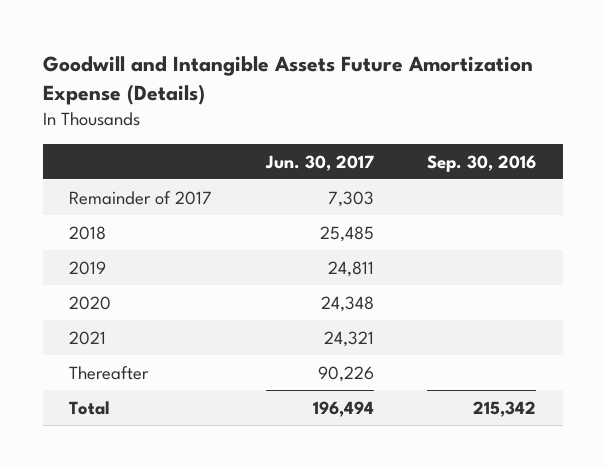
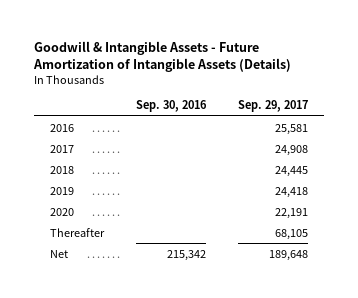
[42,56,533,106] Goodwill and Intangible Assets Future Amortization Expense (Details) -> [33,40,292,72] Goodwill & Intangible Assets - Future Amortization of Intangible Assets (Details)
[264,154,374,171] Jun. 30, 2017 -> none
none -> [238,100,309,113] Sep. 29, 2017
[69,190,213,205] Remainder of 2017 -> [50,123,75,132] 2016
none -> [50,144,75,153] 2017
[69,330,107,345] 2021 -> none
[69,400,111,415] Total -> [50,249,69,258] Net

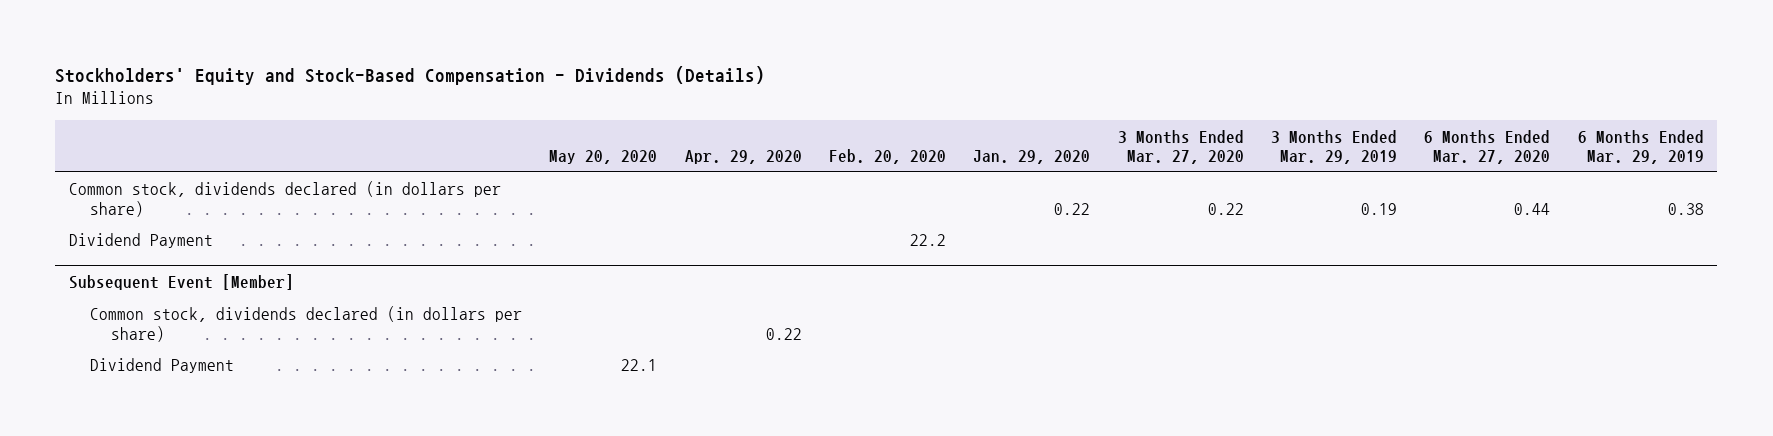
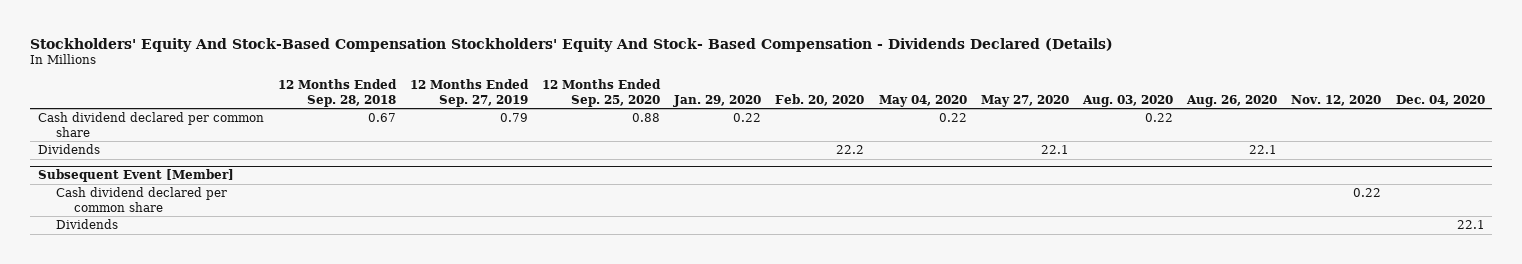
[55,65,766,85] Stockholders' Equity and Stock-Based Compensation - Dividends (Details) -> [30,37,1114,52] Stockholders' Equity And Stock-Based Compensation Stockholders' Equity And Stock- Based Compensation - Dividends Declared (Details)
[549,149,658,164] May 20, 2020 -> none
[684,149,802,164] Apr. 29, 2020 -> none
[1117,129,1244,164] 3 Months Ended Mar. 27, 2020 -> none
[1271,129,1398,164] 3 Months Ended Mar. 29, 2019 -> none
[1424,129,1551,164] 6 Months Ended Mar. 27, 2020 -> none
[1577,129,1704,164] 6 Months Ended Mar. 29, 2019 -> none
none -> [277,79,397,107] 12 Months Ended Sep. 28, 2018
none -> [409,79,529,107] 12 Months Ended Sep. 27, 2019
none -> [542,79,662,107] 12 Months Ended Sep. 25, 2020
none -> [878,94,967,107] May 04, 2020
none -> [980,94,1069,107] May 27, 2020
none -> [1082,94,1174,107] Aug. 03, 2020
none -> [1186,94,1278,107] Aug. 26, 2020
none -> [1291,94,1382,106] Nov. 12, 2020
none -> [1395,94,1485,106] Dec. 04, 2020
[68,181,501,217] Common stock, dividends declared (in dollars per share) -> [37,112,264,137] Cash dividend declared per common share
[68,233,213,249] Dividend Payment -> [37,144,100,155] Dividends
[89,306,522,342] Common stock, dividends declared (in dollars per share) -> [55,187,227,212] Cash dividend declared per common share
[89,358,234,374] Dividend Payment -> [55,219,118,230] Dividends

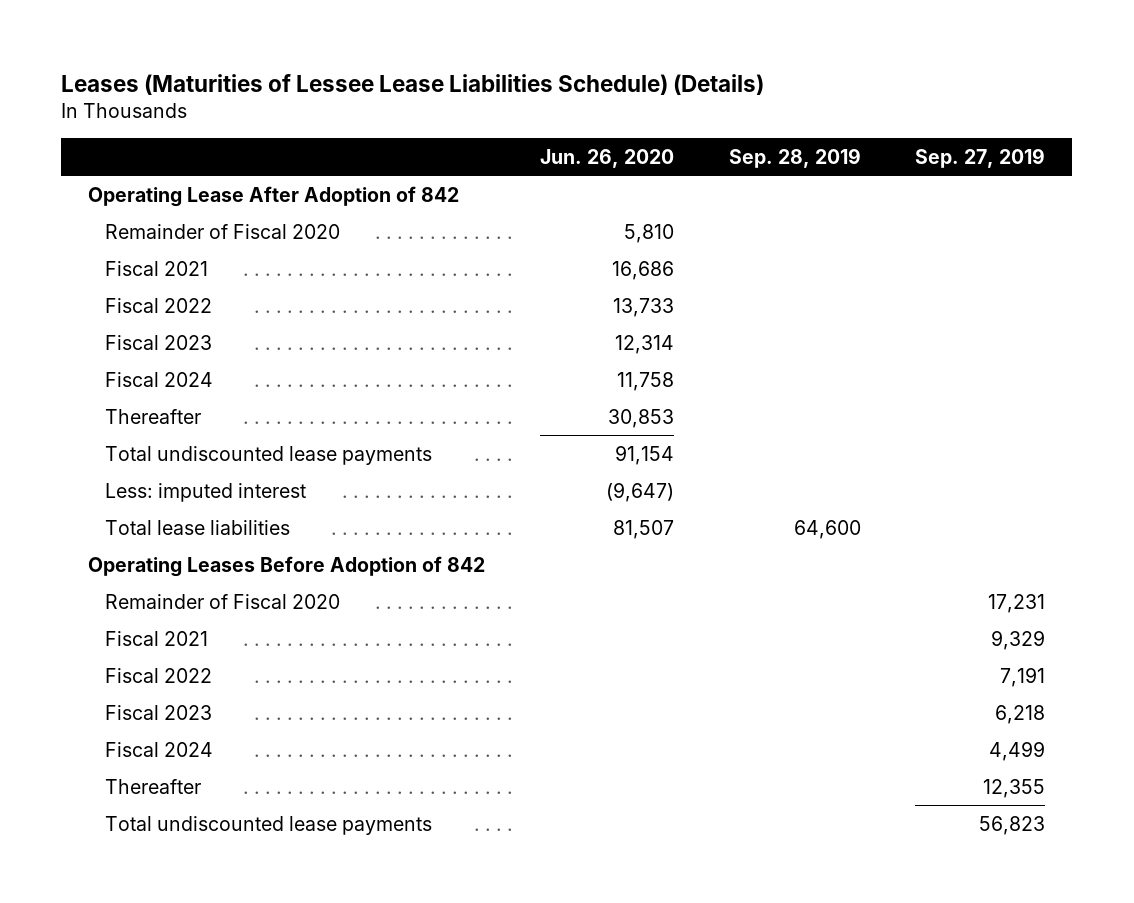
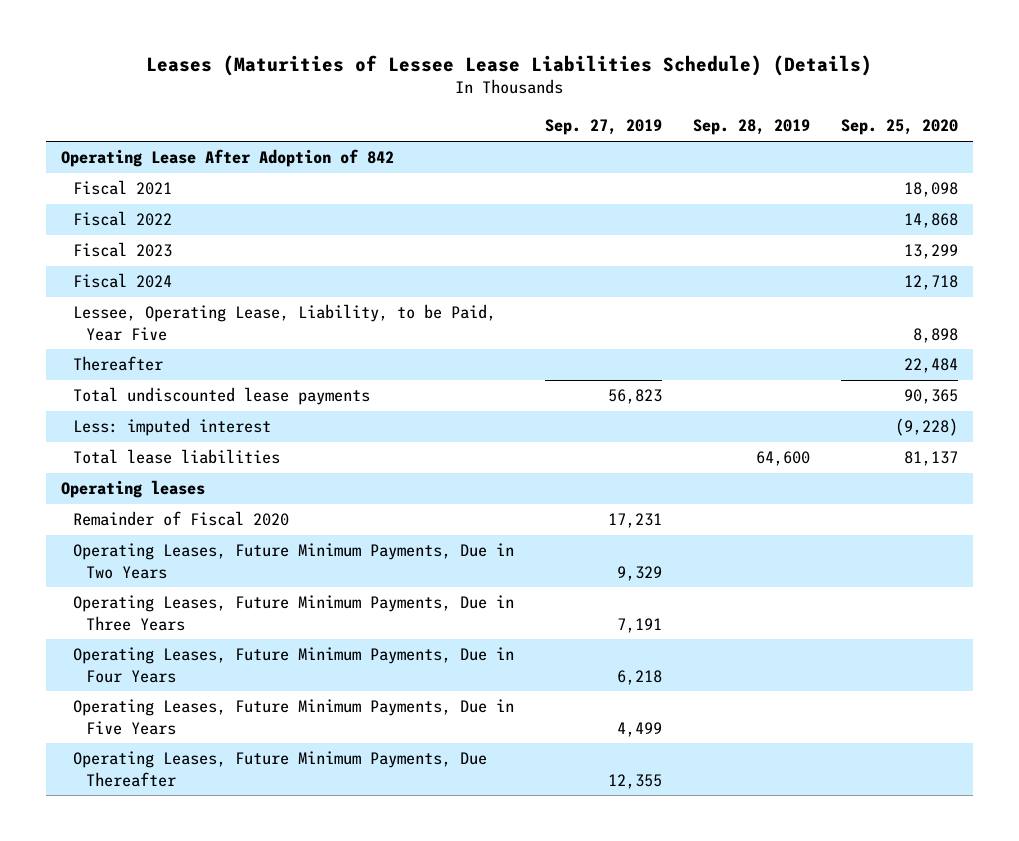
[539,148,674,168] Jun. 26, 2020 -> none
none -> [840,119,958,136] Sep. 25, 2020
[104,223,340,239] Remainder of Fiscal 2020 -> none
none -> [73,304,497,341] Lessee, Operating Lease, Liability, to be Paid, Year Five
[104,445,432,465] Total undiscounted lease payments -> none
[104,815,432,835] Total undiscounted lease payments -> [73,387,371,406] Total undiscounted lease payments
[88,555,486,577] Operating Leases Before Adoption of 842 -> [60,480,205,499] Operating leases
[104,630,208,646] Fiscal 2021 -> [73,543,515,579] Operating Leases, Future Minimum Payments, Due in Two Years
[104,667,212,683] Fiscal 2022 -> [73,595,515,631] Operating Leases, Future Minimum Payments, Due in Three Years
[104,704,212,720] Fiscal 2023 -> [73,647,515,683] Operating Leases, Future Minimum Payments, Due in Four Years
[104,741,213,757] Fiscal 2024 -> [73,699,515,735] Operating Leases, Future Minimum Payments, Due in Five Years
[104,778,201,794] Thereafter -> [73,751,488,787] Operating Leases, Future Minimum Payments, Due Thereafter

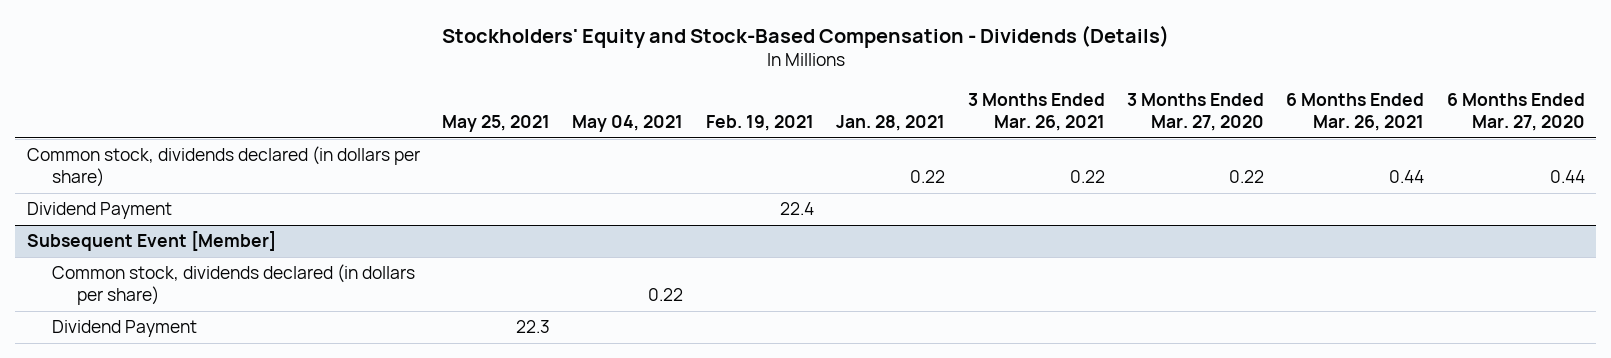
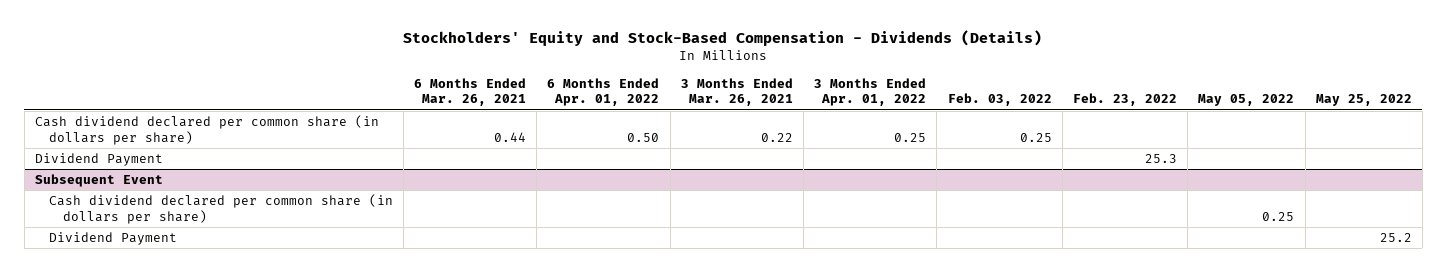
[442,115,551,133] May 25, 2021 -> none
[572,115,684,133] May 04, 2021 -> none
[705,115,814,132] Feb. 19, 2021 -> none
[836,115,946,132] Jan. 28, 2021 -> none
[1126,93,1264,132] 3 Months Ended Mar. 27, 2020 -> none
[1446,93,1585,132] 6 Months Ended Mar. 27, 2020 -> none
none -> [547,77,660,107] 6 Months Ended Apr. 01, 2022
none -> [814,77,927,107] 3 Months Ended Apr. 01, 2022
none -> [947,93,1052,107] Feb. 03, 2022
none -> [1073,93,1178,107] Feb. 23, 2022
none -> [1198,94,1295,107] May 05, 2022
none -> [1315,94,1412,107] May 25, 2022
[26,146,420,188] Common stock, dividends declared (in dollars per share) -> [34,114,379,145] Cash dividend declared per common share (in dollars per share)
[26,231,276,252] Subsequent Event [Member] -> [34,173,163,187] Subsequent Event
[51,264,415,306] Common stock, dividends declared (in dollars per share) -> [48,193,393,224] Cash dividend declared per common share (in dollars per share)

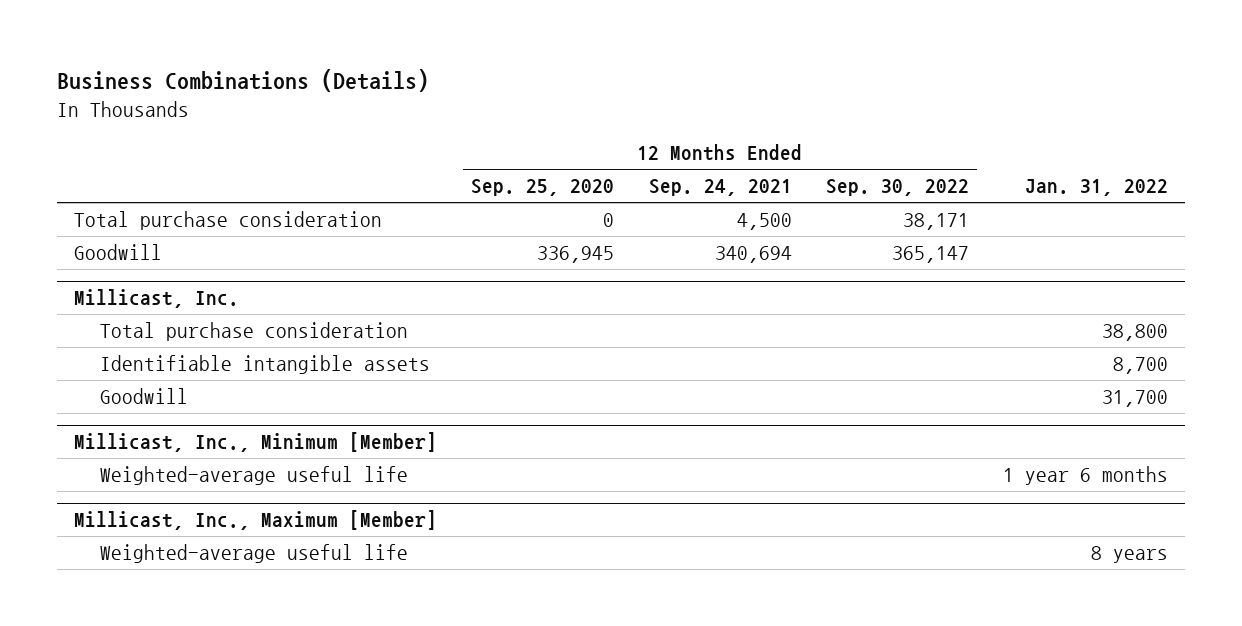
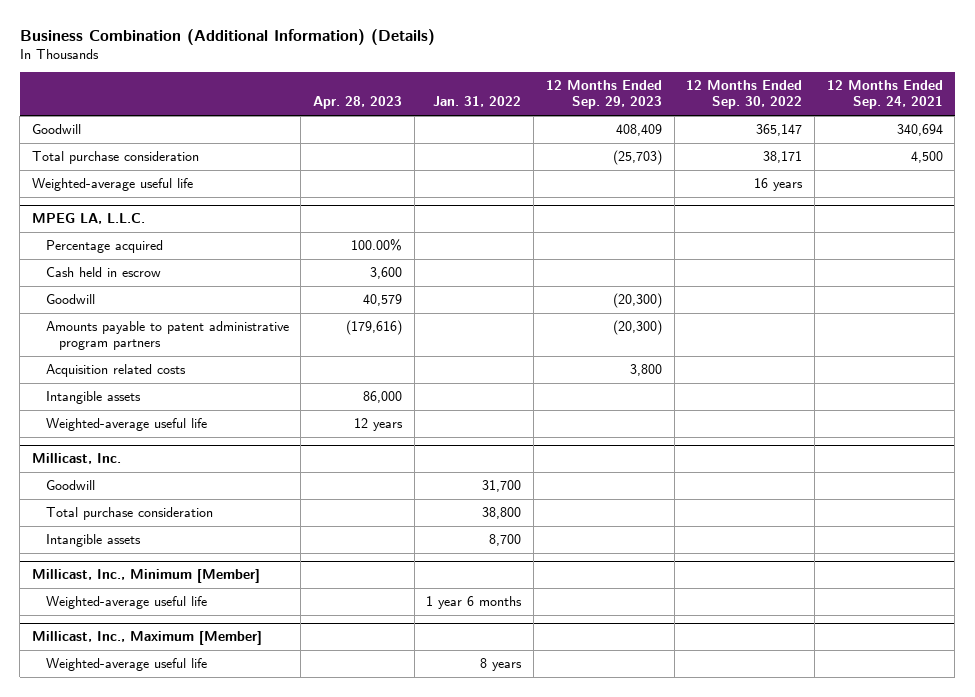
[56,69,429,93] Business Combinations (Details) -> [19,28,435,45] Business Combination (Additional Information) (Details)
[471,179,615,197] Sep. 25, 2020 -> none
none -> [312,96,402,110] Apr. 28, 2023
none -> [545,80,662,110] 12 Months Ended Sep. 29, 2023
[73,211,382,231] Total purchase consideration -> [32,151,200,165] Total purchase consideration
none -> [32,178,194,192] Weighted-average useful life
none -> [32,213,146,225] MPEG LA, L.L.C.
none -> [45,240,163,254] Percentage acquired
none -> [45,267,161,278] Cash held in escrow
none -> [45,294,95,305] Goodwill
none -> [45,321,289,351] Amounts payable to patent administrative program partners
none -> [45,364,186,378] Acquisition related costs
none -> [45,391,141,405] Intangible assets
none -> [45,418,207,432] Weighted-average useful life
[99,355,430,375] Identifiable intangible assets -> none
[99,322,408,342] Total purchase consideration -> [45,507,213,521] Total purchase consideration
none -> [45,534,141,548] Intangible assets

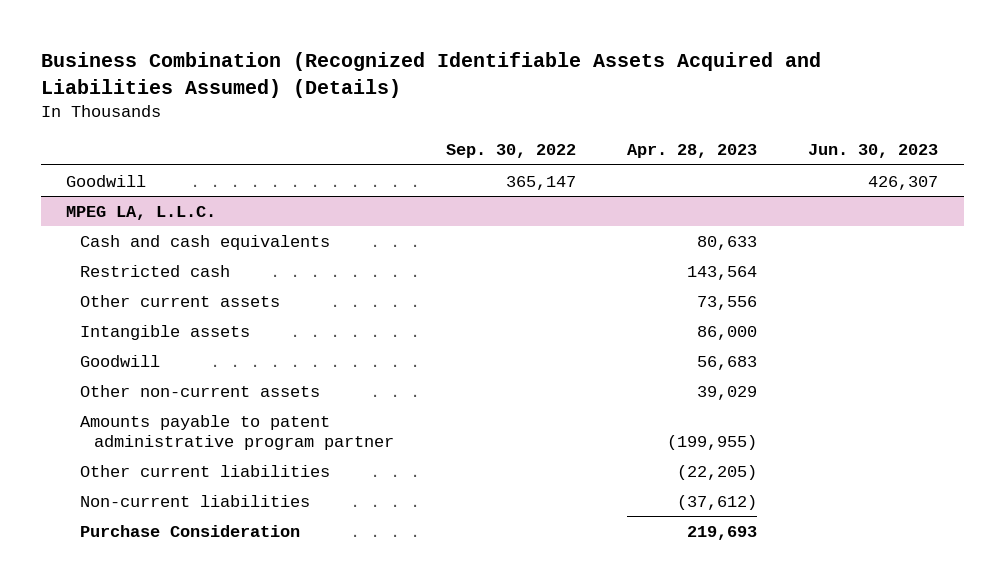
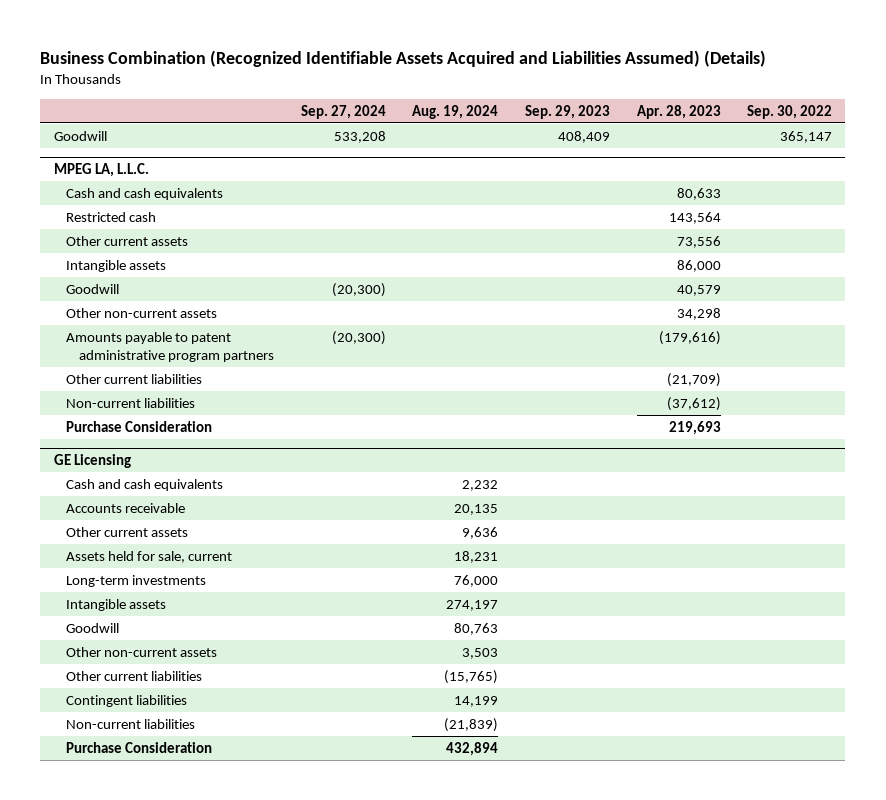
[808,144,939,159] Jun. 30, 2023 -> none
none -> [300,105,386,120] Sep. 27, 2024
none -> [412,105,499,120] Aug. 19, 2024
none -> [524,105,610,120] Sep. 29, 2023
[696,355,757,370] 56,683 -> [676,284,721,296] 40,579
[696,385,757,400] 39,029 -> [676,307,721,320] 34,298
[80,414,395,450] Amounts payable to patent administrative program partner -> [66,331,275,362] Amounts payable to patent administrative program partners
[666,434,757,450] (199,955) -> [658,330,721,345] (179,616)
[676,464,757,480] (22,205) -> [666,372,721,387] (21,709)
none -> [53,453,131,468] GE Licensing
none -> [66,478,224,491] Cash and cash equivalents
none -> [66,502,186,513] Accounts receivable
none -> [66,526,189,537] Other current assets
none -> [66,550,233,563] Assets held for sale, current
none -> [66,574,207,587] Long-term investments
none -> [66,598,167,611] Intangible assets
none -> [66,622,120,633] Goodwill
none -> [66,646,218,657] Other non-current assets
none -> [66,670,203,681] Other current liabilities
none -> [66,694,188,707] Contingent liabilities
none -> [66,718,196,729] Non-current liabilities
none -> [66,741,213,753] Purchase Consideration

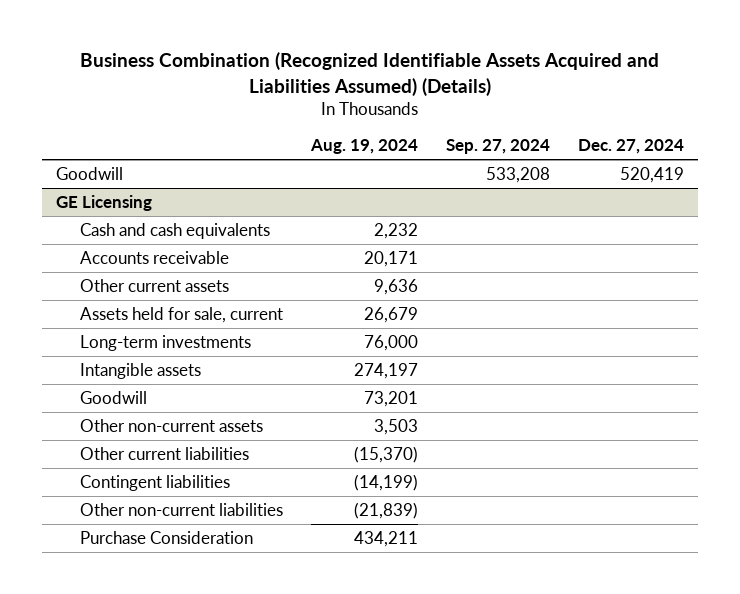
[524,105,610,120] Sep. 29, 2023 -> none
[636,105,721,120] Apr. 28, 2023 -> none
[747,105,833,120] Sep. 30, 2022 -> none
none -> [577,139,684,155] Dec. 27, 2024
[53,162,149,177] MPEG LA, L.L.C. -> none
[66,187,224,200] Cash and cash equivalents -> none
[66,211,157,222] Restricted cash -> none
[66,235,189,246] Other current assets -> none
[66,259,167,272] Intangible assets -> none
[66,283,120,294] Goodwill -> none
[66,307,218,318] Other non-current assets -> none
[66,331,275,362] Amounts payable to patent administrative program partners -> none
[66,373,203,384] Other current liabilities -> none
[66,397,196,408] Non-current liabilities -> none
[66,420,213,432] Purchase Consideration -> none
[454,503,499,515] 20,135 -> [364,250,419,267] 20,171
[454,550,499,563] 18,231 -> [364,306,419,323] 26,679
[454,622,499,635] 80,763 -> [364,390,419,407] 73,201
[444,669,499,684] (15,765) -> [354,445,419,463] (15,370)
[454,695,499,707] 14,199 -> [354,473,419,491] (14,199)
[66,718,196,729] Non-current liabilities -> [80,502,284,516] Other non-current liabilities
[446,741,499,756] 432,894 -> [354,530,419,547] 434,211

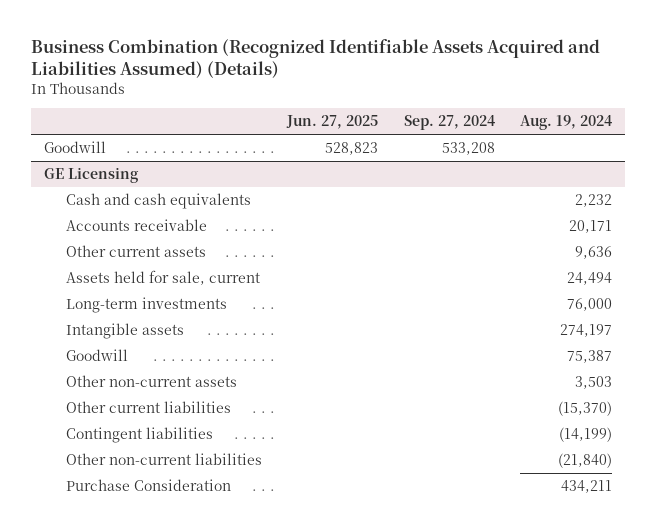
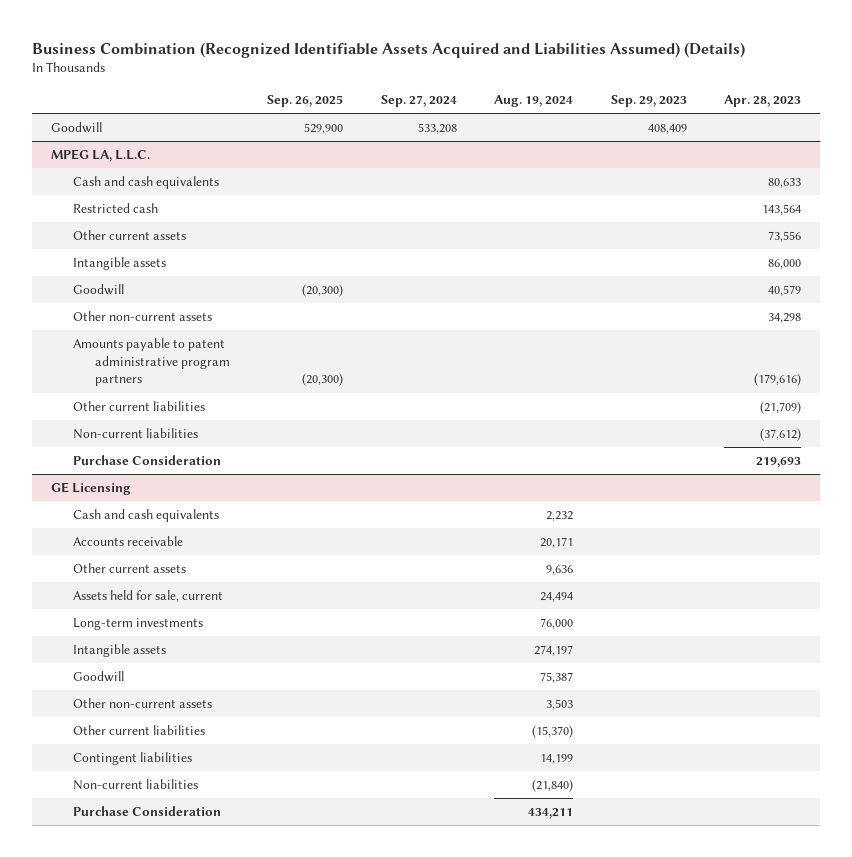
[286,115,379,130] Jun. 27, 2025 -> none
none -> [267,95,344,108] Sep. 26, 2025
none -> [610,95,687,108] Sep. 29, 2023
none -> [724,95,802,108] Apr. 28, 2023
none -> [51,149,151,163] MPEG LA, L.L.C.
none -> [72,176,219,190] Cash and cash equivalents
none -> [72,203,158,214] Restricted cash
none -> [72,230,186,241] Other current assets
none -> [72,257,166,271] Intangible assets
none -> [72,284,124,296] Goodwill
none -> [72,311,212,322] Other non-current assets
none -> [72,338,230,387] Amounts payable to patent administrative program partners
none -> [72,401,205,412] Other current liabilities
none -> [72,428,198,440] Non-current liabilities
none -> [72,455,221,466] Purchase Consideration
[558,427,612,443] (14,199) -> [540,754,574,765] 14,199
[66,453,263,466] Other non-current liabilities -> [72,779,198,791] Non-current liabilities

